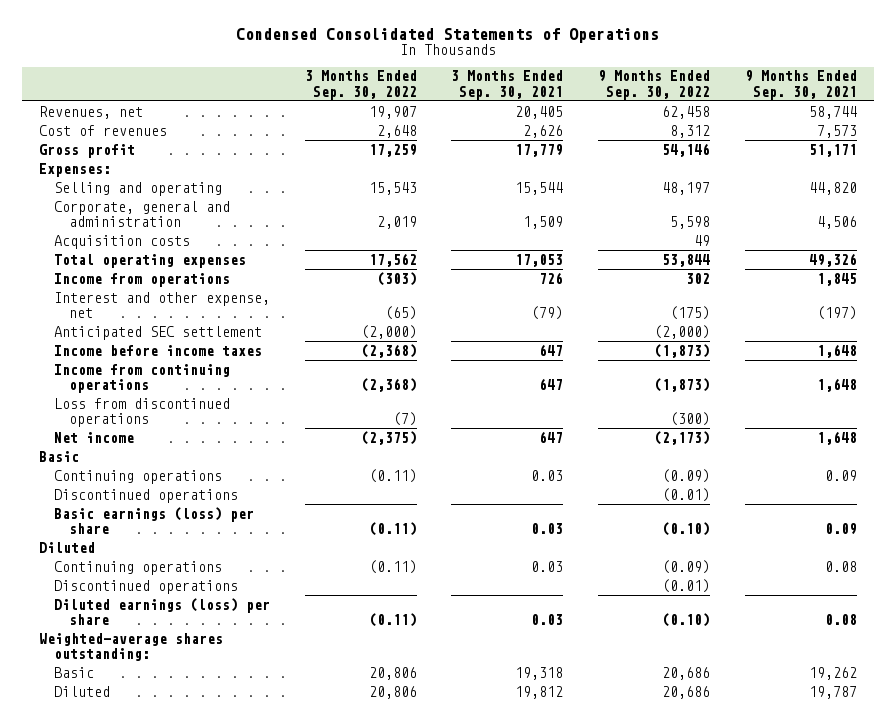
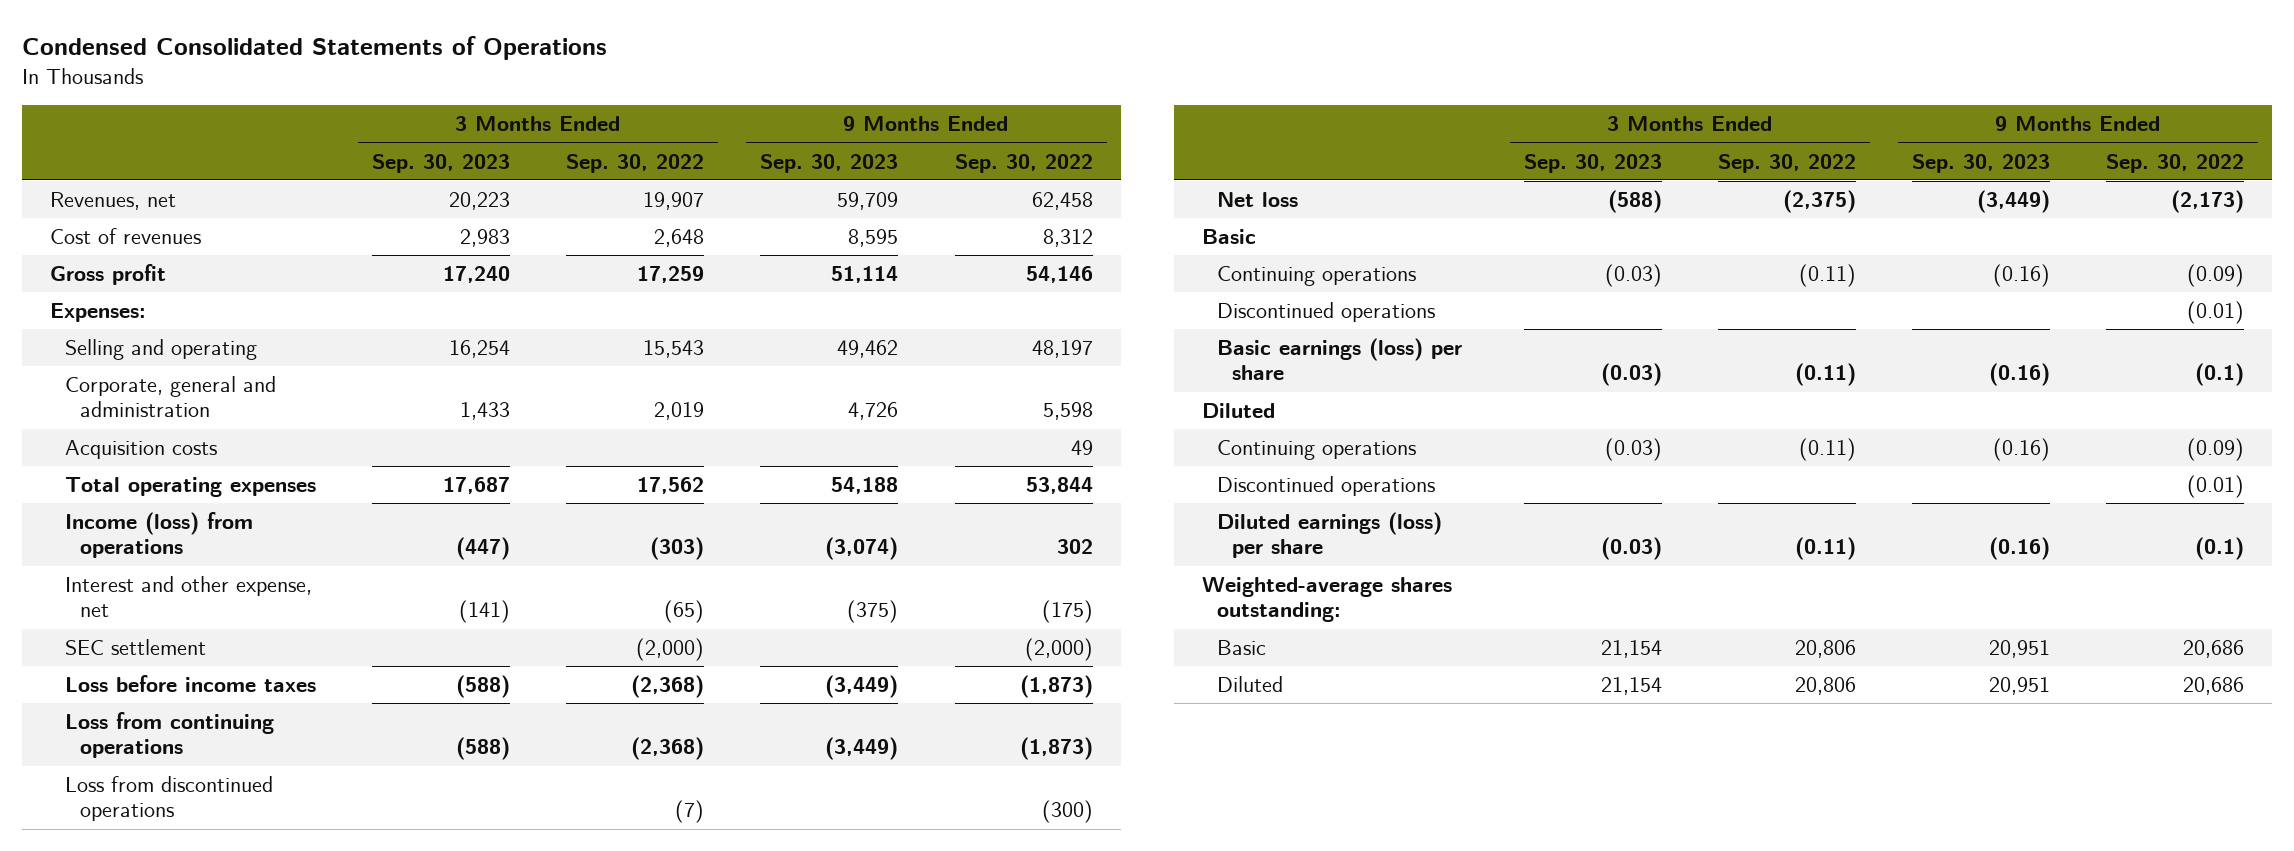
[451,70,564,100] 3 Months Ended Sep. 30, 2021 -> none
[744,70,857,100] 9 Months Ended Sep. 30, 2021 -> none
none -> [372,153,511,173] Sep. 30, 2023
none -> [760,153,899,173] Sep. 30, 2023
[54,272,231,287] Income from operations -> [65,512,254,559] Income (loss) from operations
[54,325,263,340] Anticipated SEC settlement -> [65,639,207,656] SEC settlement
[54,344,263,356] Income before income taxes -> [65,675,317,693] Loss before income taxes
[54,363,231,393] Income from continuing operations -> [65,712,275,759] Loss from continuing operations
[54,431,135,443] Net income -> [1216,192,1298,208] Net loss
[662,521,711,536] (0.10) -> [2195,363,2245,387] (0.1)
[662,612,711,627] (0.10) -> [2195,537,2245,561] (0.1)

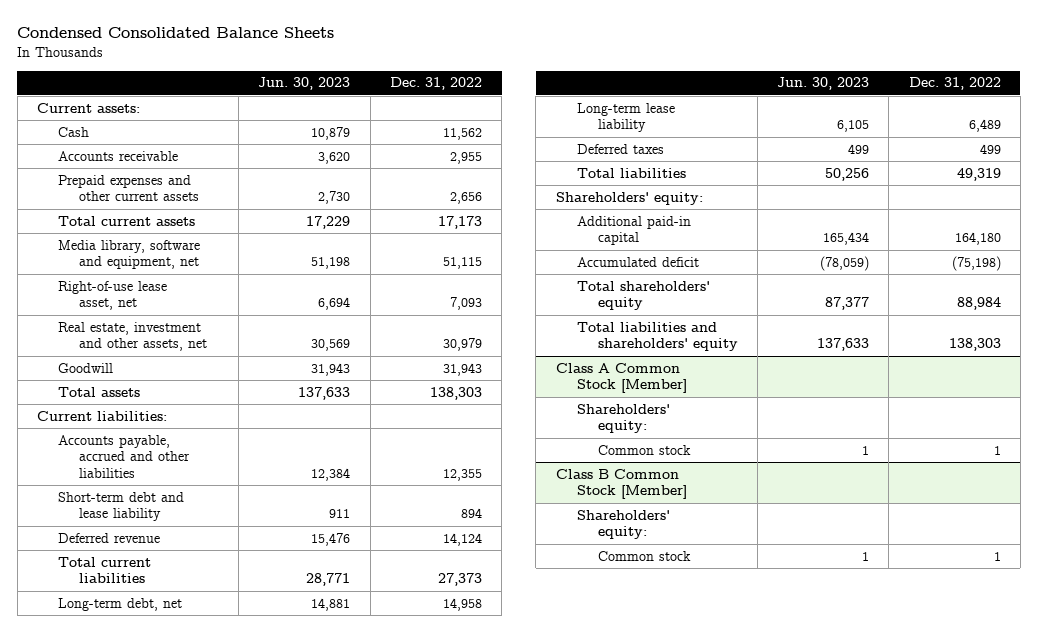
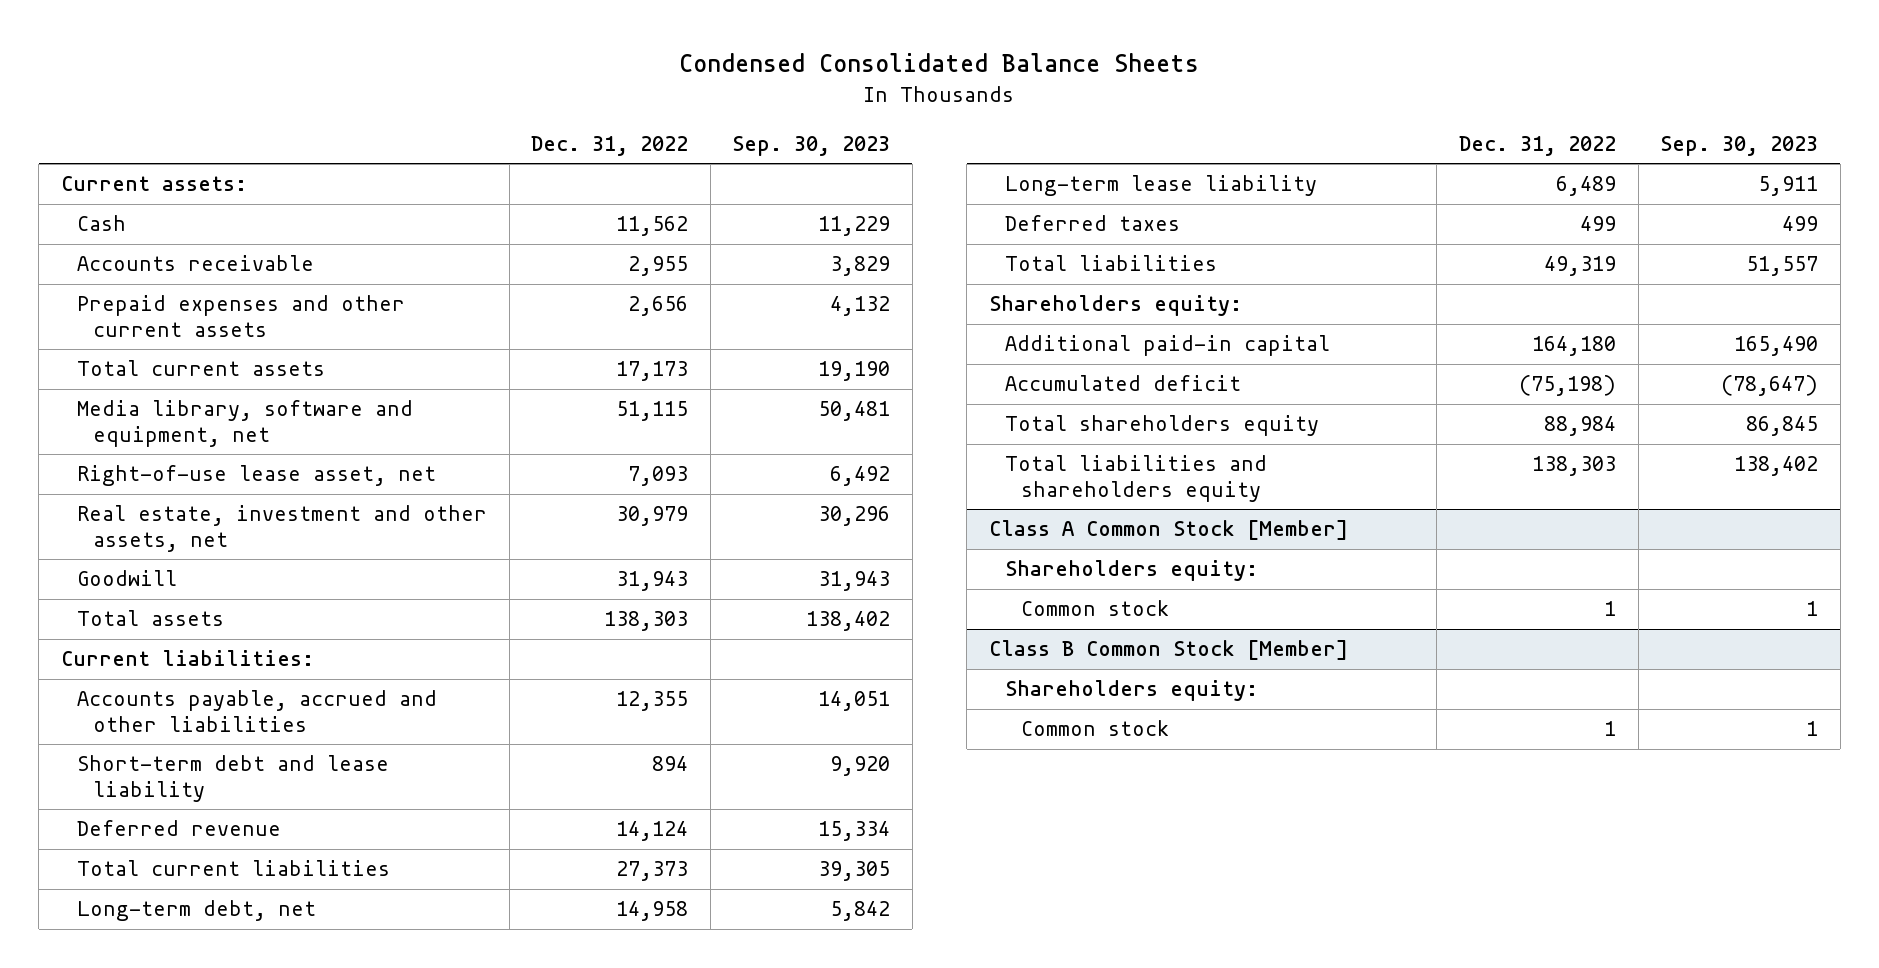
[258,77,351,91] Jun. 30, 2023 -> none
none -> [732,135,891,156] Sep. 30, 2023
[555,191,703,205] Shareholders' equity: -> [988,295,1242,317] Shareholders equity:
[576,280,710,311] Total shareholders' equity -> [1004,415,1319,437] Total shareholders equity
[576,321,738,352] Total liabilities and shareholders' equity -> [1004,455,1267,502] Total liabilities and shareholders equity
[576,403,670,434] Shareholders' equity: -> [1004,560,1258,582] Shareholders equity:
[576,509,670,540] Shareholders' equity: -> [1004,680,1258,702] Shareholders equity:

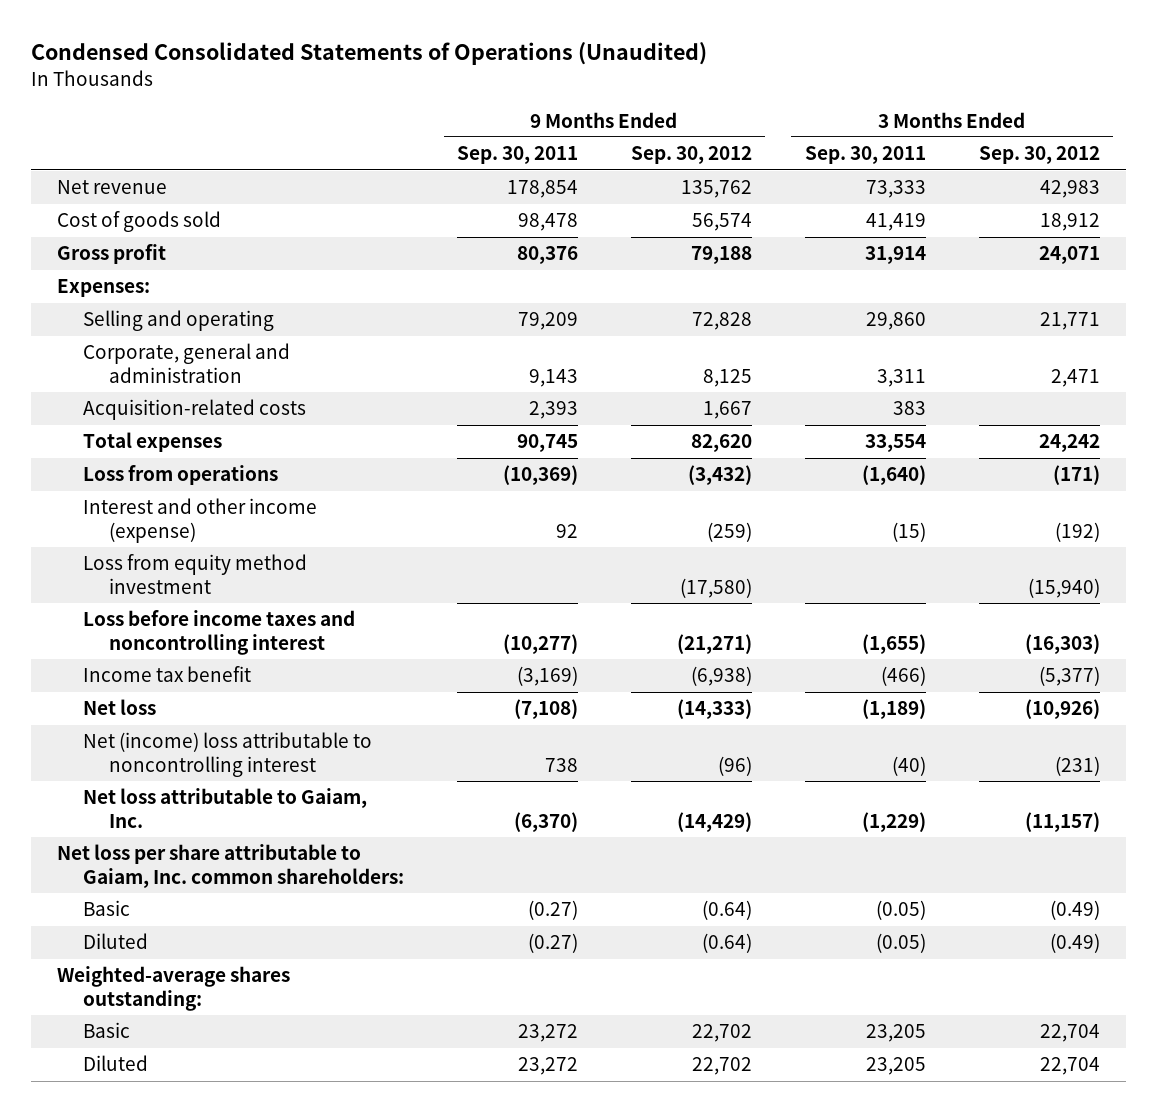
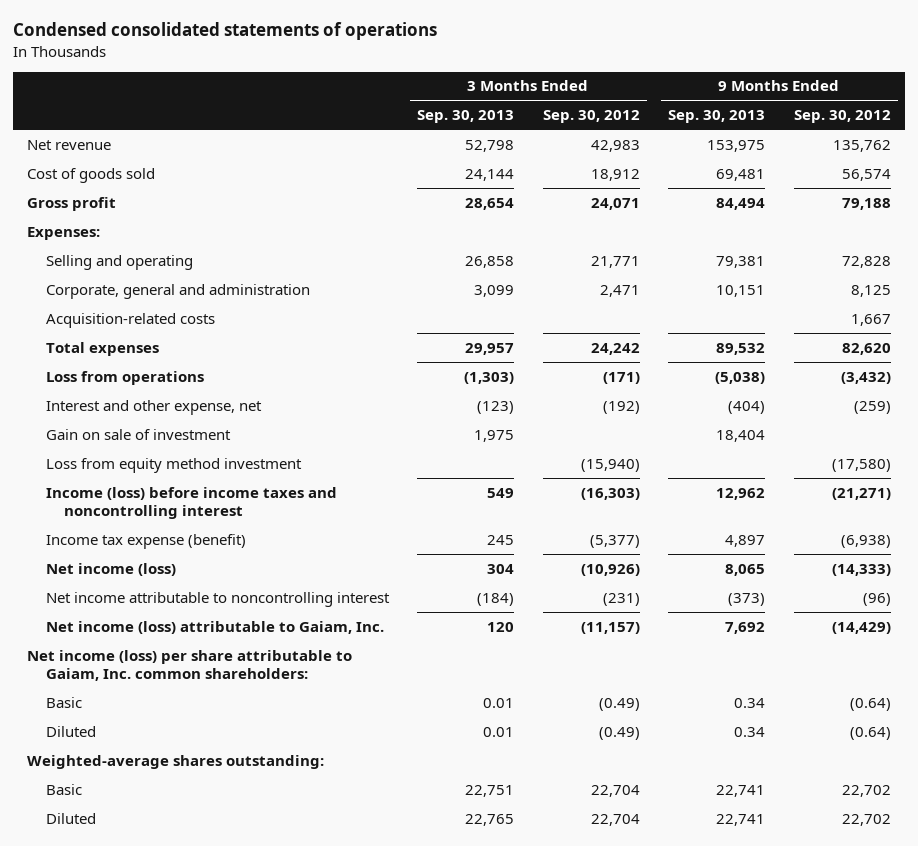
[30,42,707,66] Condensed Consolidated Statements of Operations (Unaudited) -> [13,22,438,41] Condensed consolidated statements of operations
[456,146,578,165] Sep. 30, 2011 -> none
[804,146,926,165] Sep. 30, 2011 -> none
none -> [417,110,515,124] Sep. 30, 2013
none -> [668,110,766,124] Sep. 30, 2013
[82,498,317,543] Interest and other income (expense) -> [45,399,262,415] Interest and other expense, net
none -> [45,428,231,440] Gain on sale of investment
[82,610,355,655] Loss before income taxes and noncontrolling interest -> [45,486,337,519] Income (loss) before income taxes and noncontrolling interest
[82,666,251,683] Income tax benefit -> [45,533,246,549] Income tax expense (benefit)
[82,699,156,716] Net loss -> [45,562,176,576] Net income (loss)
[82,732,372,777] Net (income) loss attributable to noncontrolling interest -> [45,591,390,607] Net income attributable to noncontrolling interest
[82,788,367,828] Net loss attributable to Gaiam, Inc. -> [45,620,384,634] Net income (loss) attributable to Gaiam, Inc.
[57,844,404,888] Net loss per share attributable to Gaiam, Inc. common shareholders: -> [27,649,353,681] Net income (loss) per share attributable to Gaiam, Inc. common shareholders:

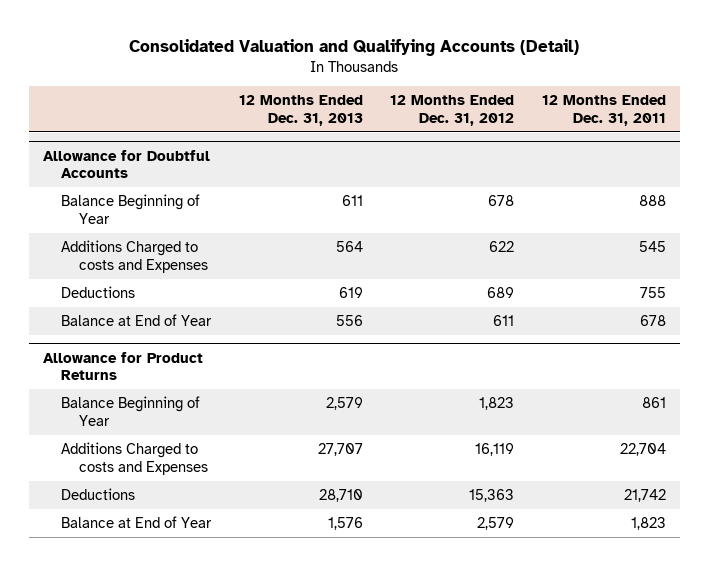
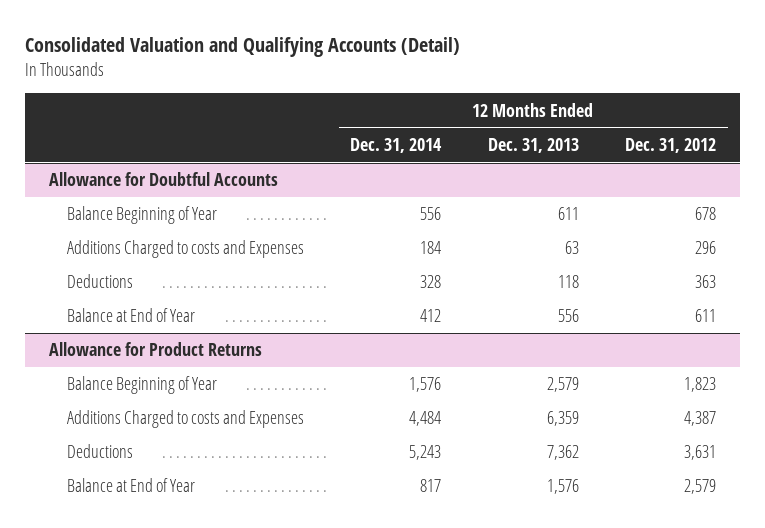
[541,95,666,126] 12 Months Ended Dec. 31, 2011 -> none
none -> [350,137,443,153] Dec. 31, 2014
[335,241,363,253] 564 -> [564,241,579,255] 63
[489,241,515,253] 622 -> [695,241,717,255] 296
[338,287,363,299] 619 -> [557,275,579,289] 118
[487,287,515,299] 689 -> [695,275,717,289] 363
[317,443,363,457] 27,707 -> [546,411,579,427] 6,359
[475,443,515,457] 16,119 -> [684,411,717,427] 4,387
[318,489,363,503] 28,710 -> [546,445,579,461] 7,362
[469,489,515,503] 15,363 -> [684,445,717,461] 3,631

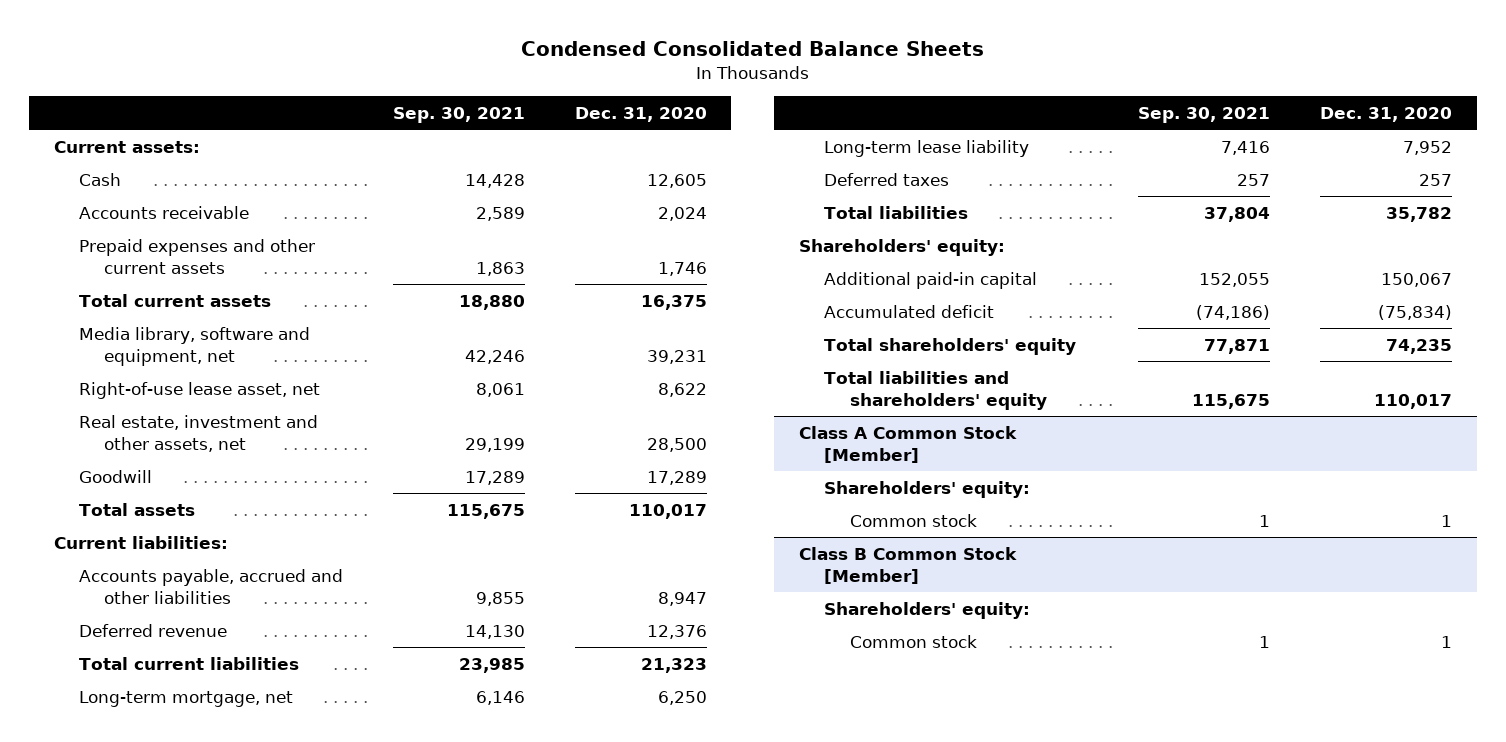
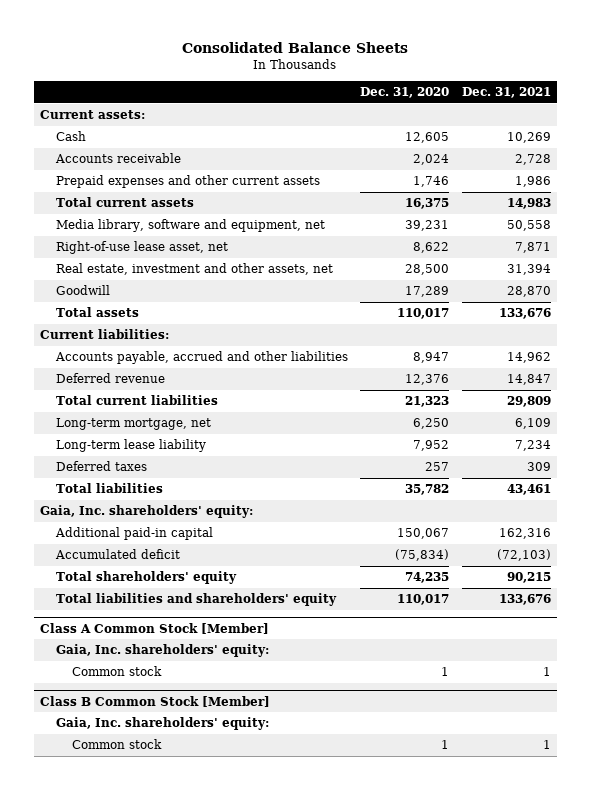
[520,40,984,56] Condensed Consolidated Balance Sheets -> [182,41,409,53] Consolidated Balance Sheets
[392,107,525,124] Sep. 30, 2021 -> none
none -> [461,87,551,99] Dec. 31, 2021
[799,238,1006,256] Shareholders' equity: -> [40,505,254,519] Gaia, Inc. shareholders' equity:
[824,480,1031,498] Shareholders' equity: -> [56,644,270,658] Gaia, Inc. shareholders' equity:
[824,601,1031,619] Shareholders' equity: -> [56,717,270,731] Gaia, Inc. shareholders' equity:

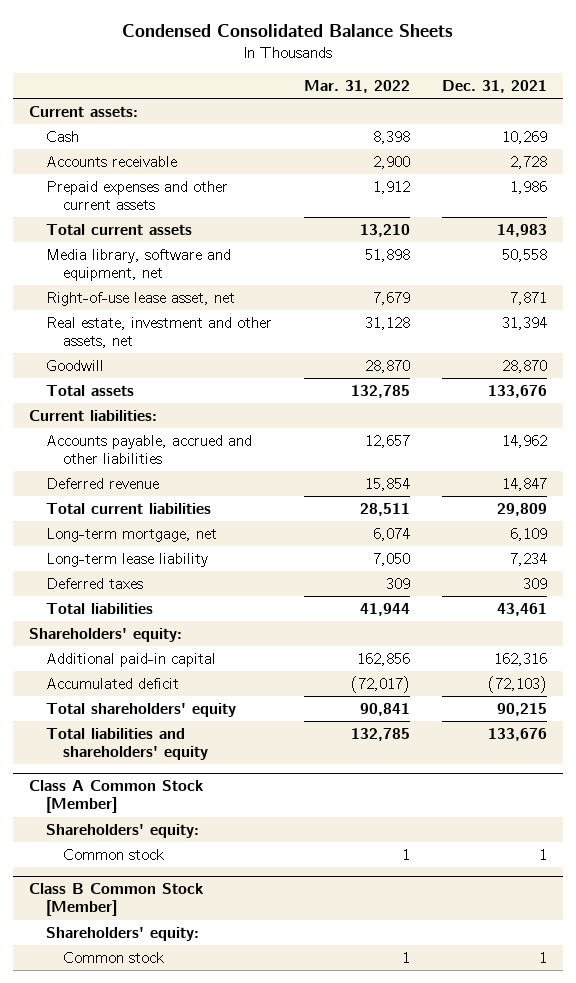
[182,41,409,53] Consolidated Balance Sheets -> [122,24,454,38] Condensed Consolidated Balance Sheets
[360,87,450,99] Dec. 31, 2020 -> none
none -> [304,80,411,94] Mar. 31, 2022
[40,505,254,519] Gaia, Inc. shareholders' equity: -> [29,627,183,642] Shareholders' equity:
[56,644,270,658] Gaia, Inc. shareholders' equity: -> [46,823,200,838] Shareholders' equity:
[56,717,270,731] Gaia, Inc. shareholders' equity: -> [46,926,200,941] Shareholders' equity:

